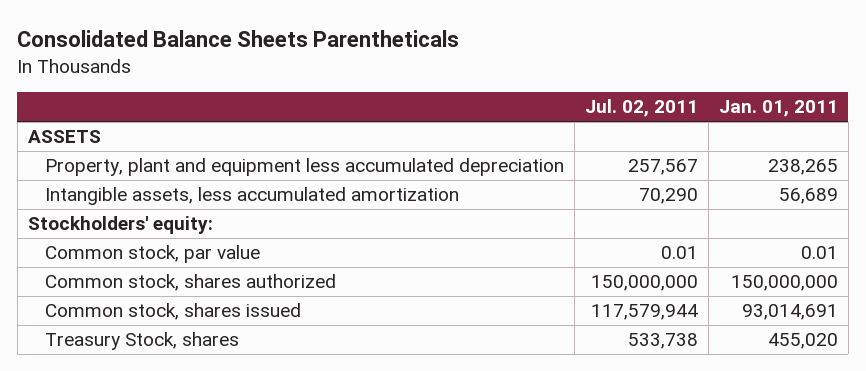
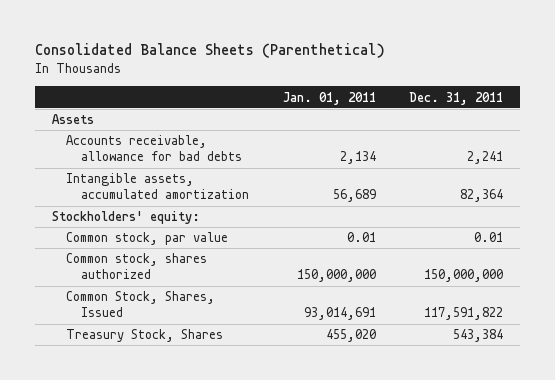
[17,29,460,47] Consolidated Balance Sheets Parentheticals -> [35,43,386,59] Consolidated Balance Sheets (Parenthetical)
[584,99,698,118] Jul. 02, 2011 -> none
none -> [409,91,504,105] Dec. 31, 2011
[44,158,564,177] Property, plant and equipment less accumulated depreciation -> none
[27,130,101,144] ASSETS -> [51,114,94,125] Assets
none -> [66,135,242,162] Accounts receivable, allowance for bad debts
[44,187,459,206] Intangible assets, less accumulated amortization -> [66,173,249,200] Intangible assets, accumulated amortization
[44,303,301,321] Common stock, shares issued -> [66,291,216,318] Common Stock, Shares, Issued
[44,332,239,351] Treasury Stock, shares -> [66,329,224,343] Treasury Stock, Shares

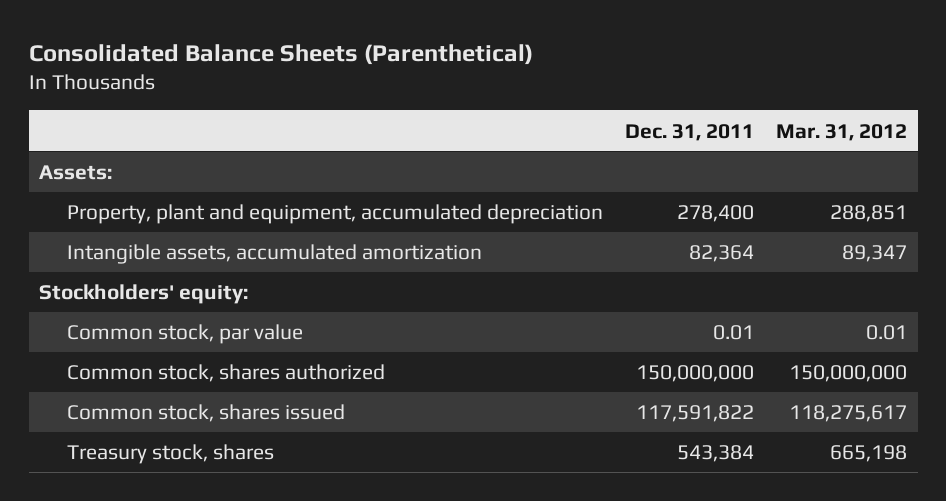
[282,91,376,105] Jan. 01, 2011 -> none
none -> [775,123,907,141] Mar. 31, 2012
[66,135,242,162] Accounts receivable, allowance for bad debts -> none
[51,114,94,125] Assets -> [39,165,113,181] Assets:
none -> [67,204,604,225] Property, plant and equipment, accumulated depreciation
[66,291,216,318] Common Stock, Shares, Issued -> [67,404,346,423] Common stock, shares issued
[66,329,224,343] Treasury Stock, Shares -> [67,444,275,465] Treasury stock, shares

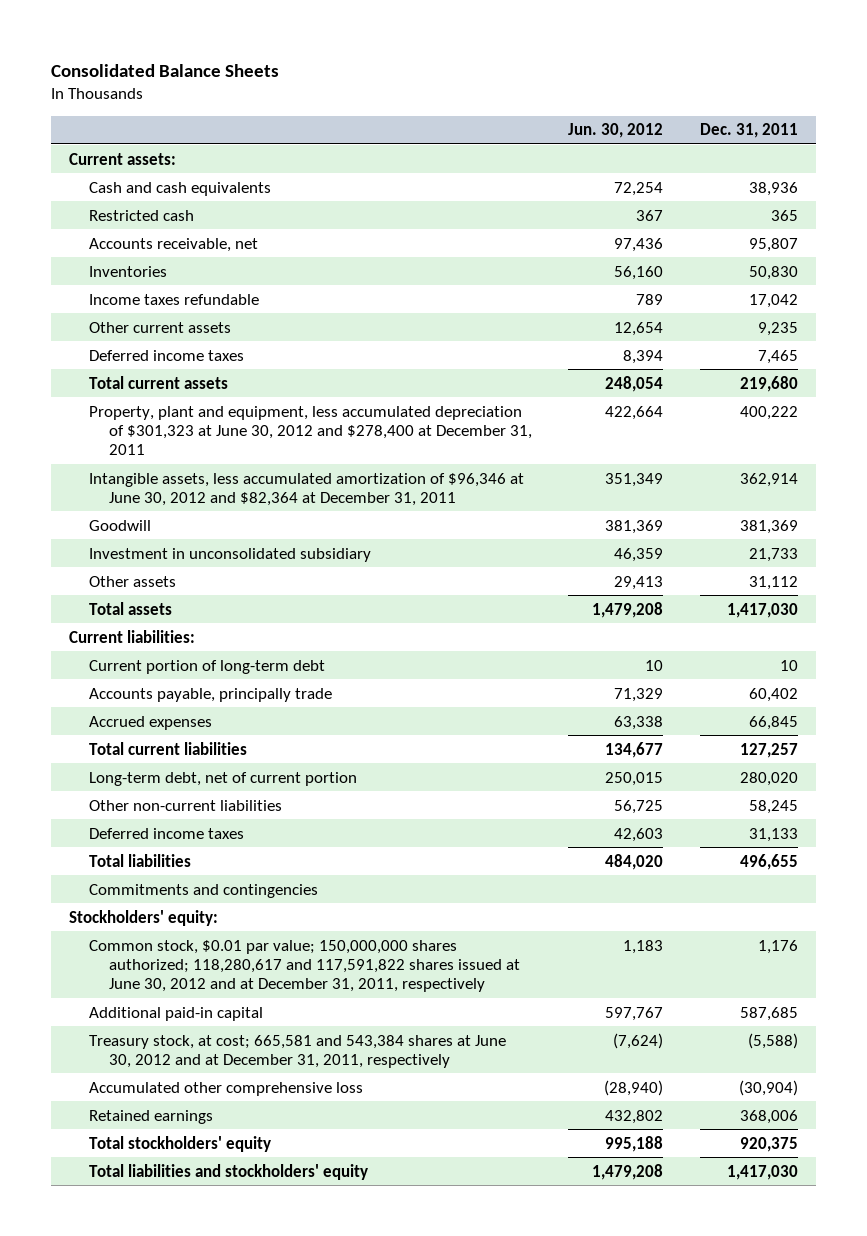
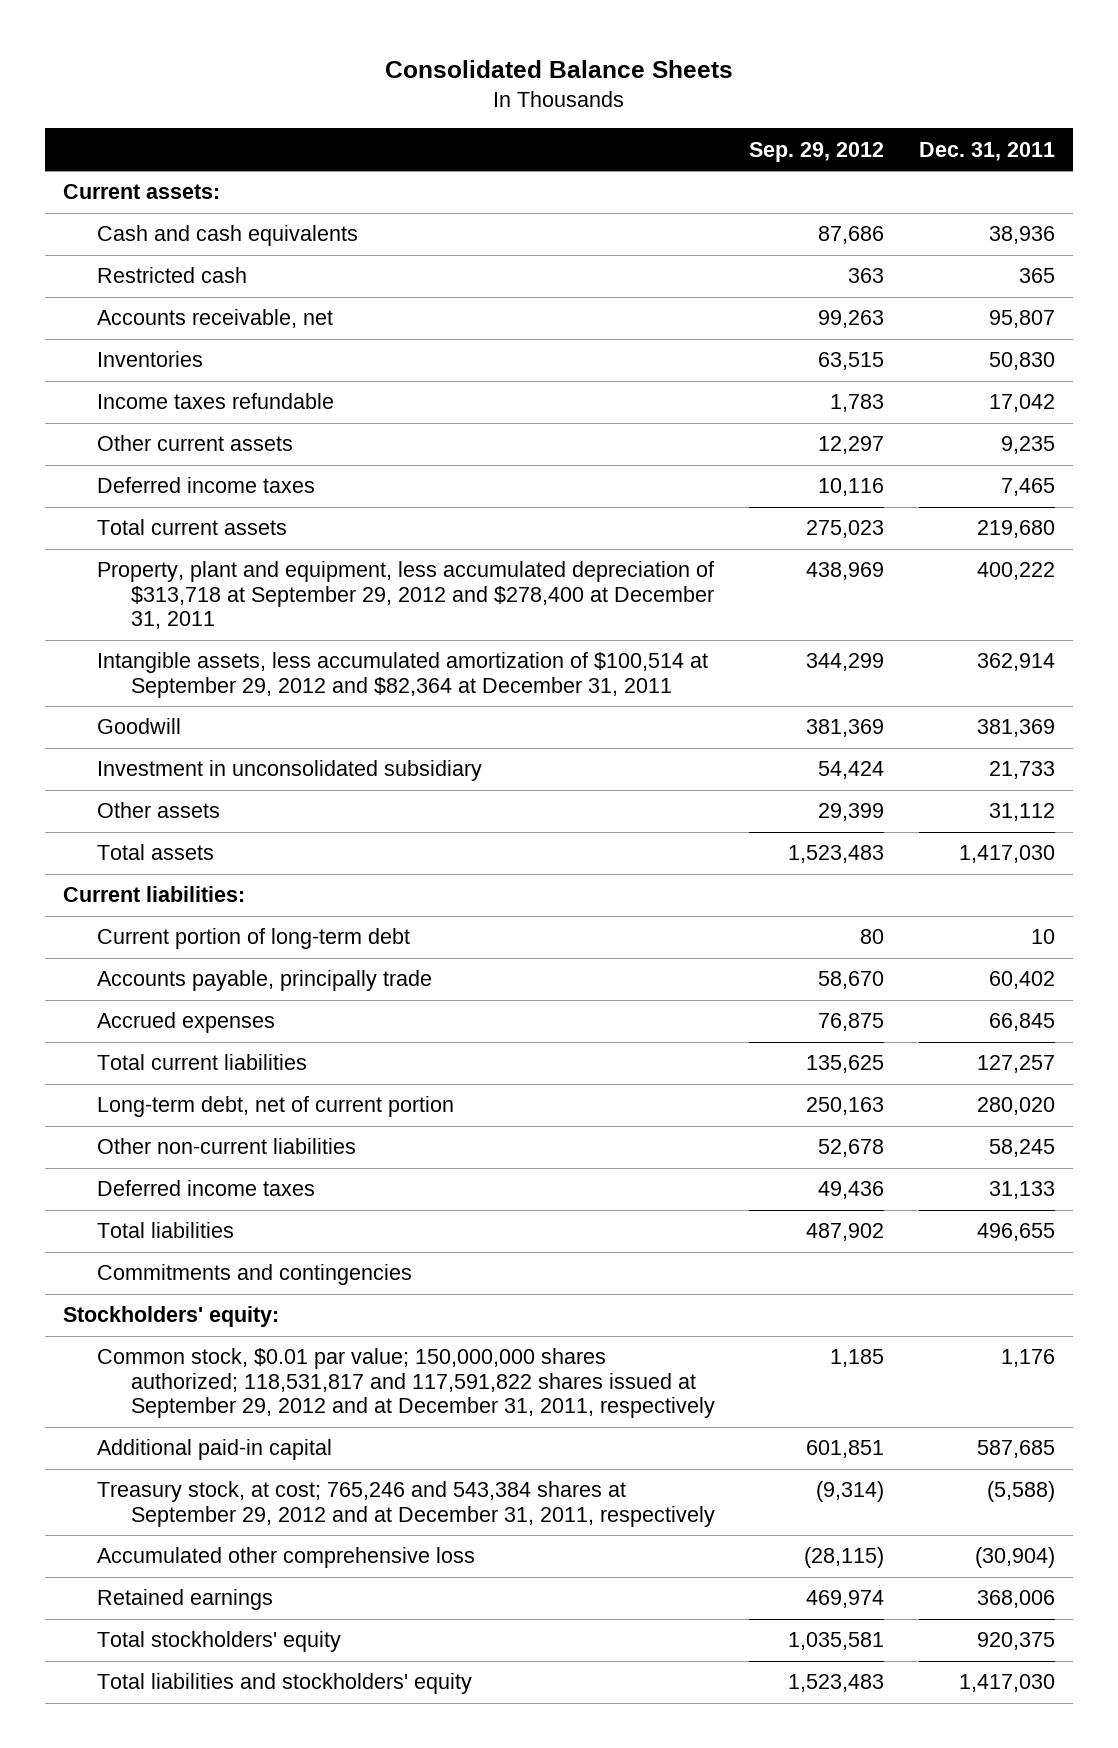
[568,123,664,139] Jun. 30, 2012 -> none
none -> [749,141,885,162] Sep. 29, 2012
[89,405,532,455] Property, plant and equipment, less accumulated depreciation of $301,323 at June 30, 2012 and $278,400 at December 31, 2011 -> [96,561,714,630] Property, plant and equipment, less accumulated depreciation of $313,718 at September 29, 2012 and $278,400 at December 31, 2011
[89,472,525,506] Intangible assets, less accumulated amortization of $96,346 at June 30, 2012 and $82,364 at December 31, 2011 -> [96,652,708,698] Intangible assets, less accumulated amortization of $100,514 at September 29, 2012 and $82,364 at December 31, 2011
[89,939,520,992] Common stock, $0.01 par value; 150,000,000 shares authorized; 118,280,617 and 117,591,822 shares issued at June 30, 2012 and at December 31, 2011, respectively -> [96,1348,715,1419] Common stock, $0.01 par value; 150,000,000 shares authorized; 118,531,817 and 117,591,822 shares issued at September 29, 2012 and at December 31, 2011, respectively
[89,1034,507,1068] Treasury stock, at cost; 665,581 and 543,384 shares at June 30, 2012 and at December 31, 2011, respectively -> [96,1481,715,1527] Treasury stock, at cost; 765,246 and 543,384 shares at September 29, 2012 and at December 31, 2011, respectively

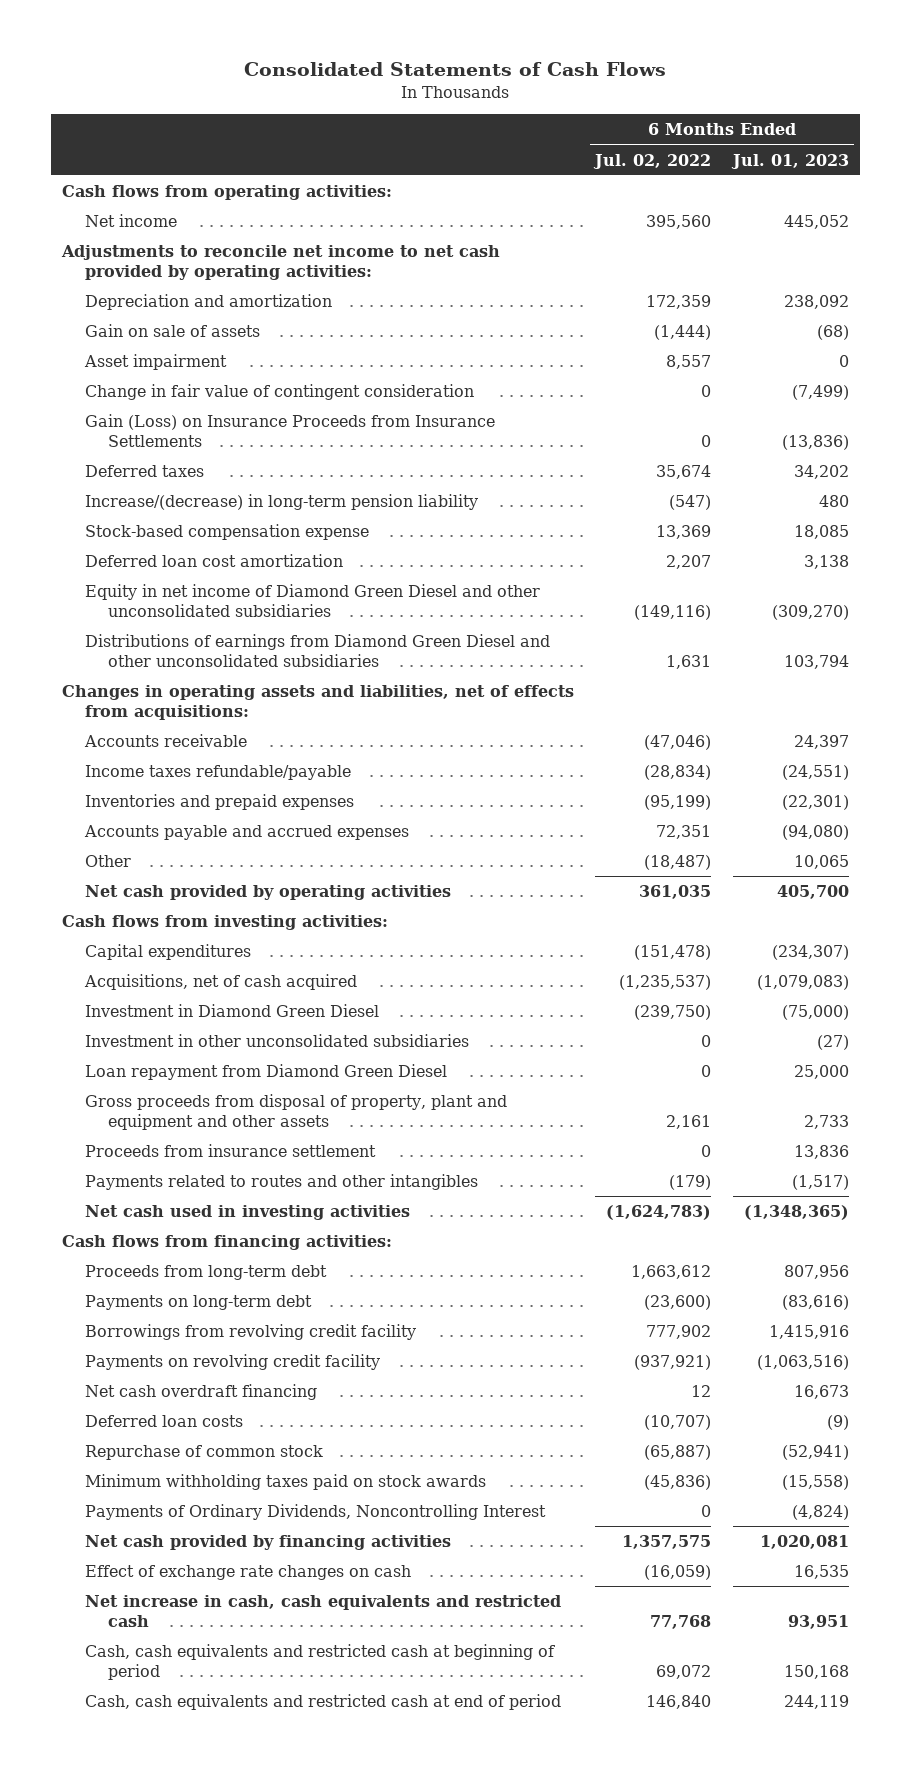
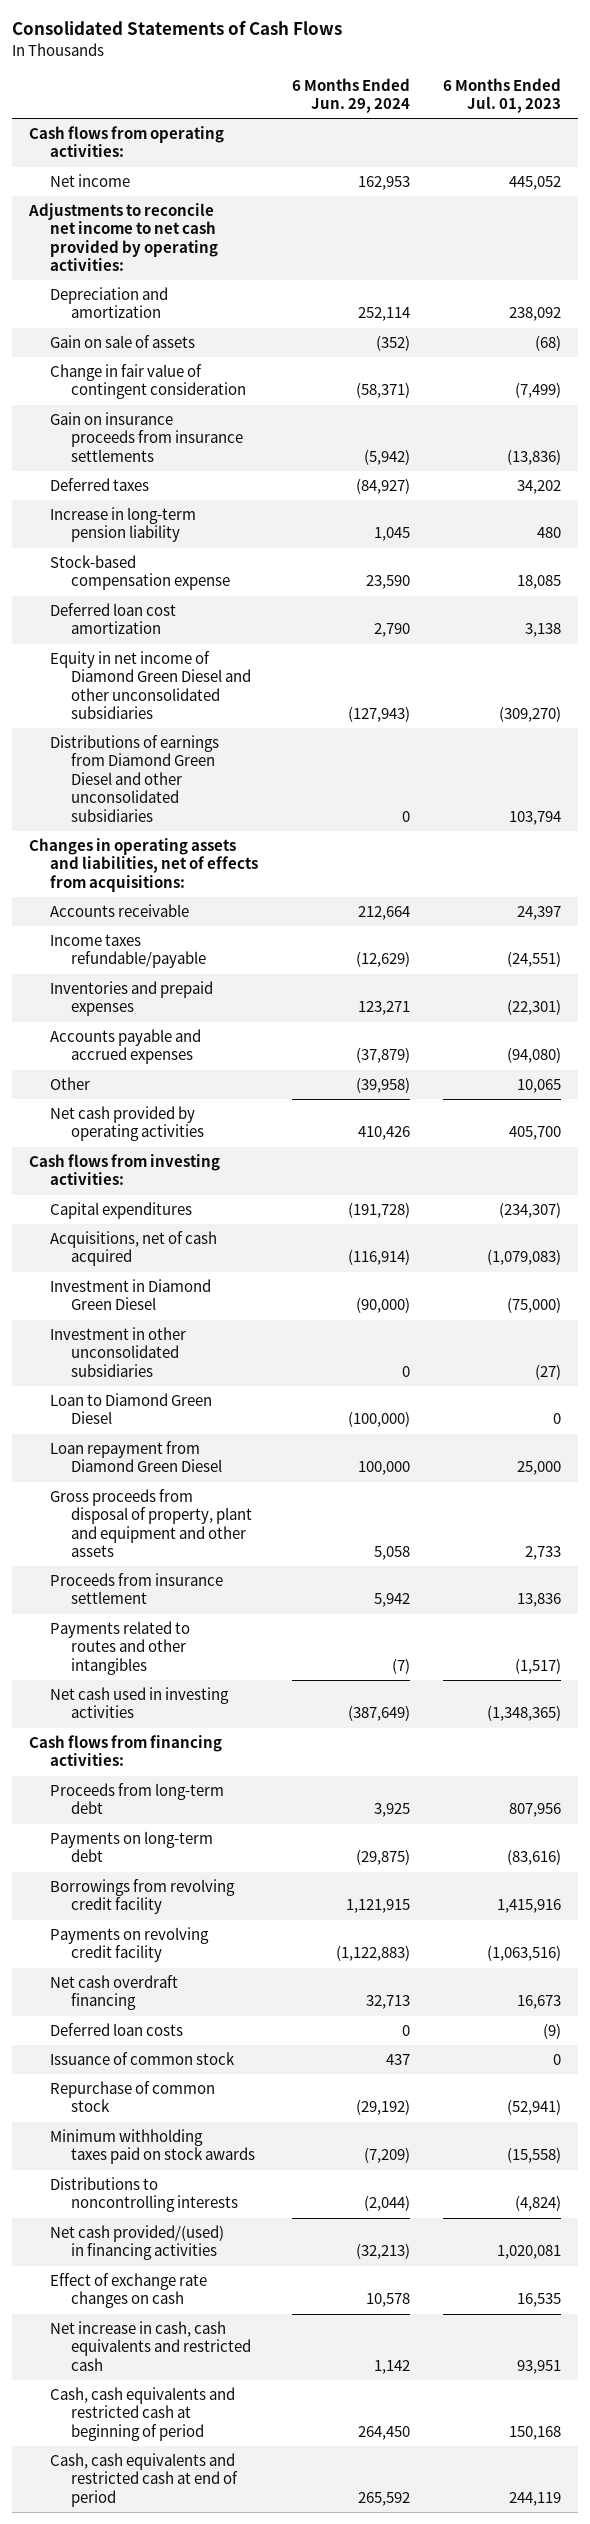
[593,153,712,169] Jul. 02, 2022 -> none
none -> [291,77,410,114] 6 Months Ended Jun. 29, 2024
[83,354,227,371] Asset impairment -> none
[84,414,495,447] Gain (Loss) on Insurance Proceeds from Insurance Settlements -> [49,412,243,462] Gain on insurance proceeds from insurance settlements
[84,494,478,511] Increase/(decrease) in long-term pension liability -> [49,507,196,543] Increase in long-term pension liability
none -> [49,1393,212,1425] Loan to Diamond Green Diesel
none -> [49,2052,235,2066] Issuance of common stock
[84,1504,546,1521] Payments of Ordinary Dividends, Noncontrolling Interest -> [49,2177,238,2213] Distributions to noncontrolling interests
[84,1535,451,1551] Net cash provided by financing activities -> [49,2225,224,2261] Net cash provided/(used) in financing activities

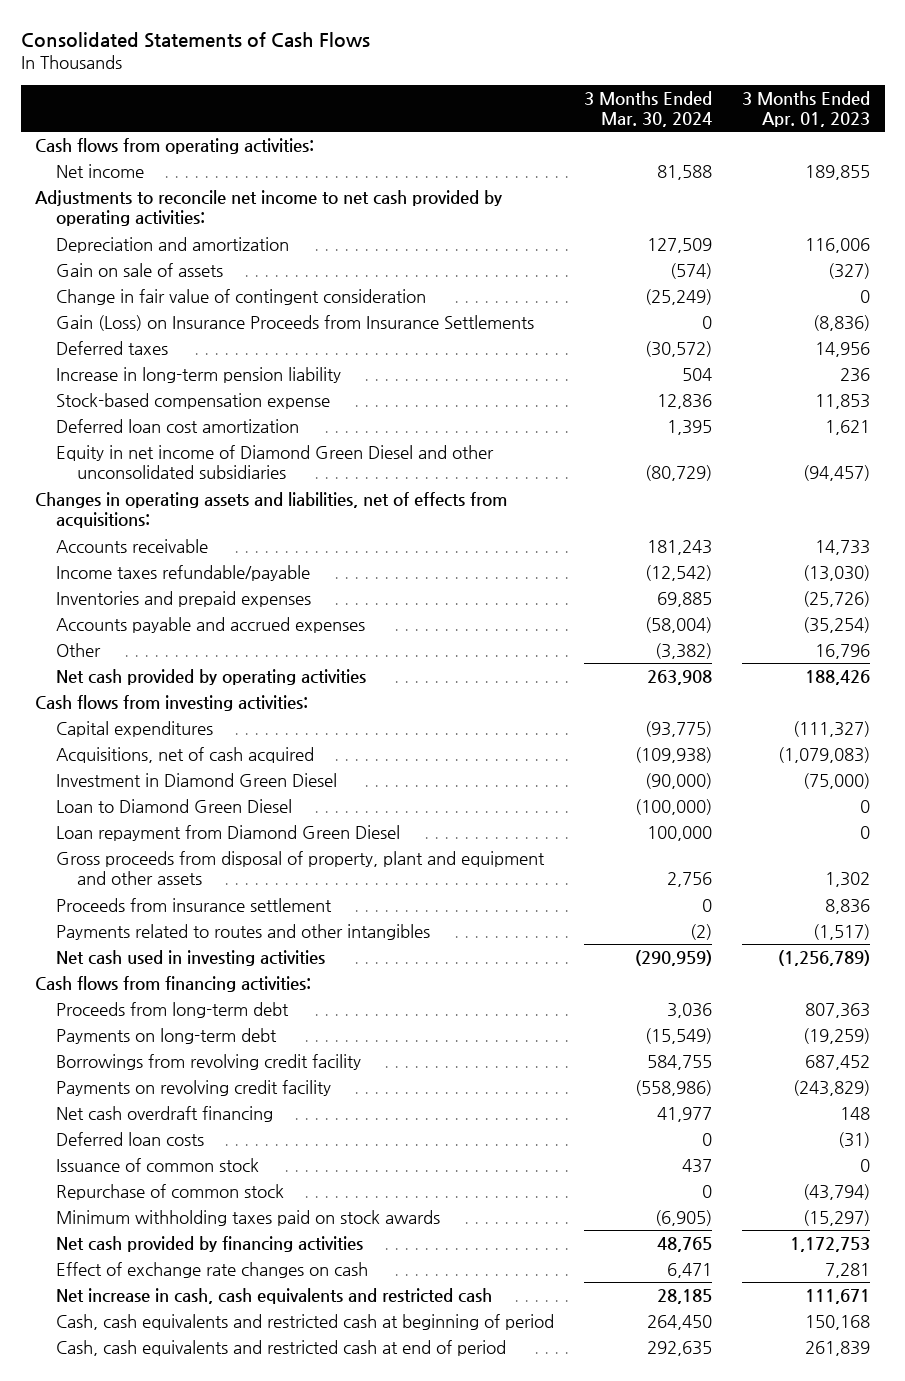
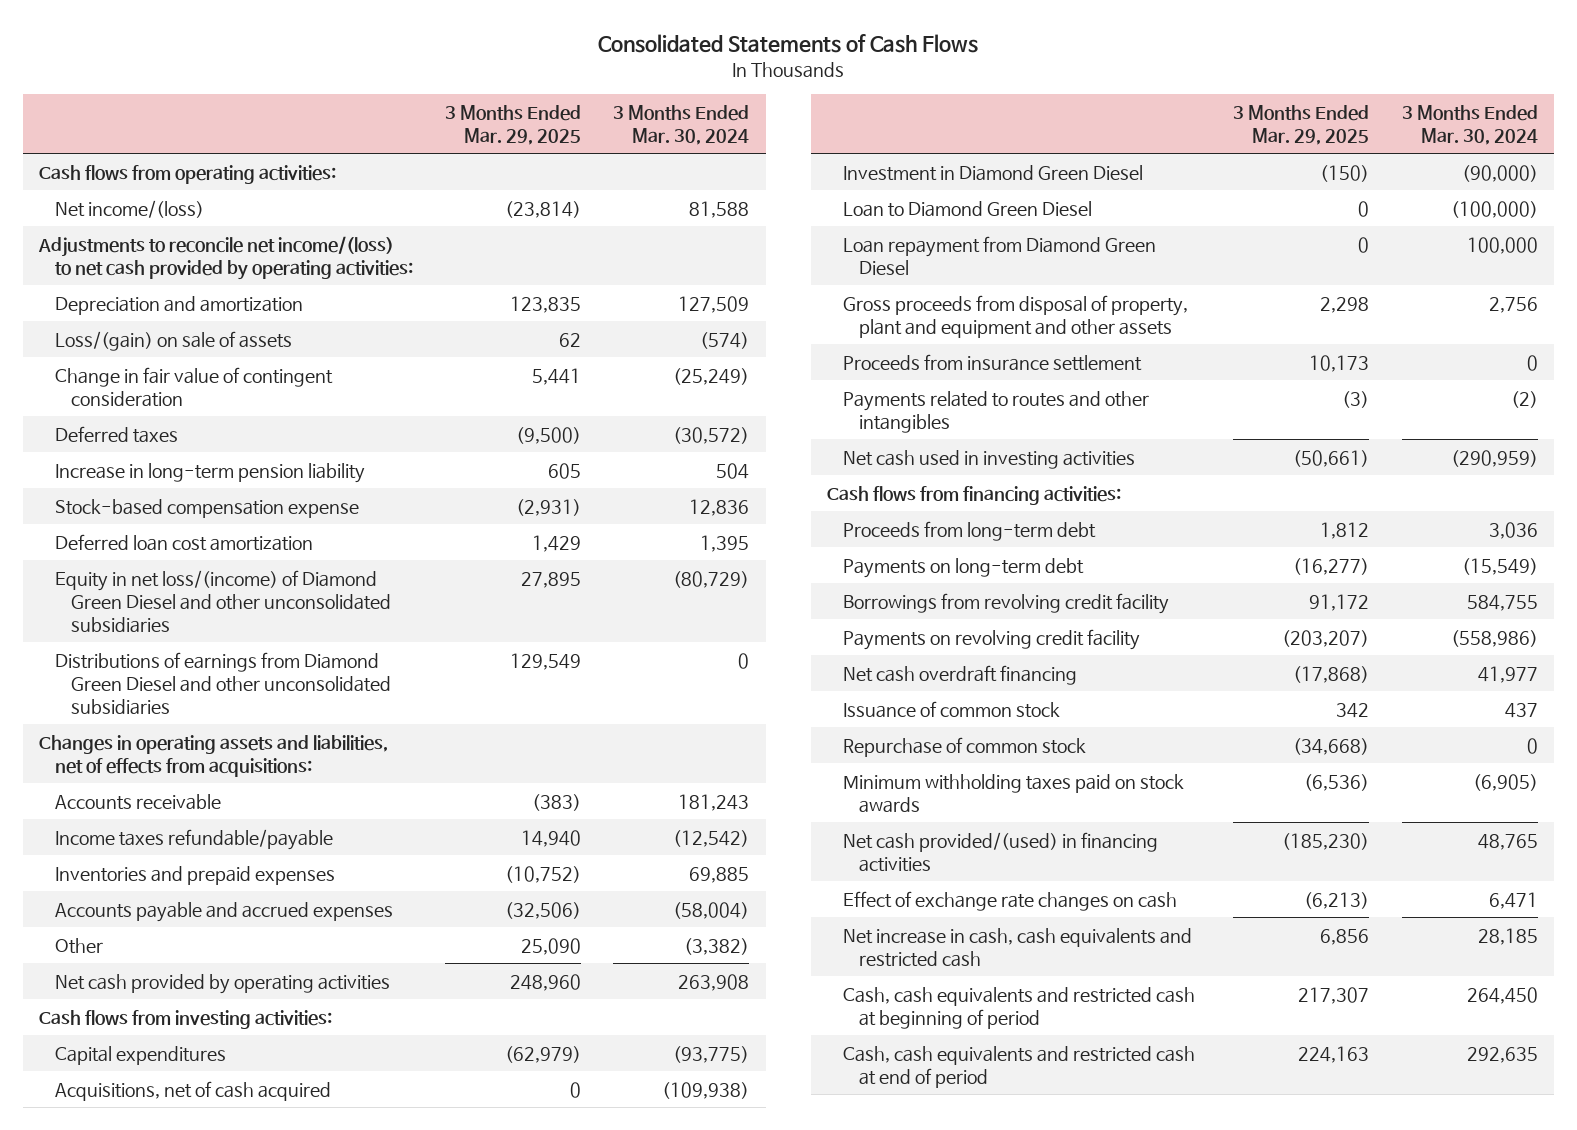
[741,90,870,127] 3 Months Ended Apr. 01, 2023 -> none
none -> [445,104,582,145] 3 Months Ended Mar. 29, 2025
[56,163,145,178] Net income -> [55,199,205,218] Net income/(loss)
[35,189,503,227] Adjustments to reconcile net income to net cash provided by operating activities: -> [38,235,414,280] Adjustments to reconcile net income/(loss) to net cash provided by operating activities:
[56,262,224,277] Gain on sale of assets -> [55,330,293,351] Loss/(gain) on sale of assets
[56,314,535,331] Gain (Loss) on Insurance Proceeds from Insurance Settlements -> none
[56,444,495,480] Equity in net income of Diamond Green Diesel and other unconsolidated subsidiaries -> [55,569,392,633] Equity in net loss/(income) of Diamond Green Diesel and other unconsolidated subsidiaries
none -> [55,651,392,715] Distributions of earnings from Diamond Green Diesel and other unconsolidated subsidiaries
[56,1131,205,1146] Deferred loan costs -> none
[56,1235,364,1252] Net cash provided by financing activities -> [843,831,1159,872] Net cash provided/(used) in financing activities

